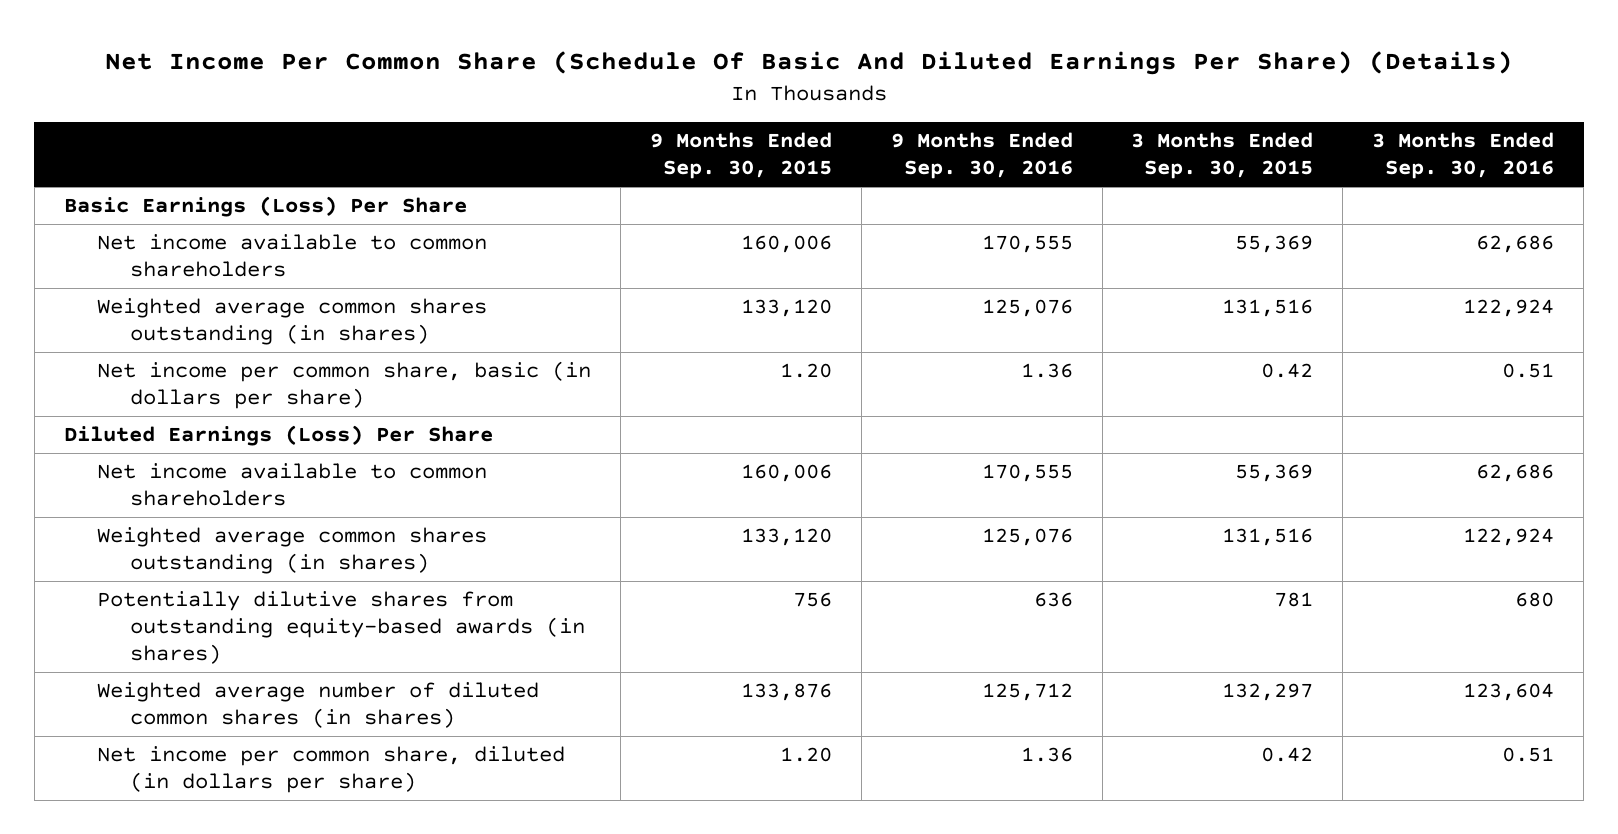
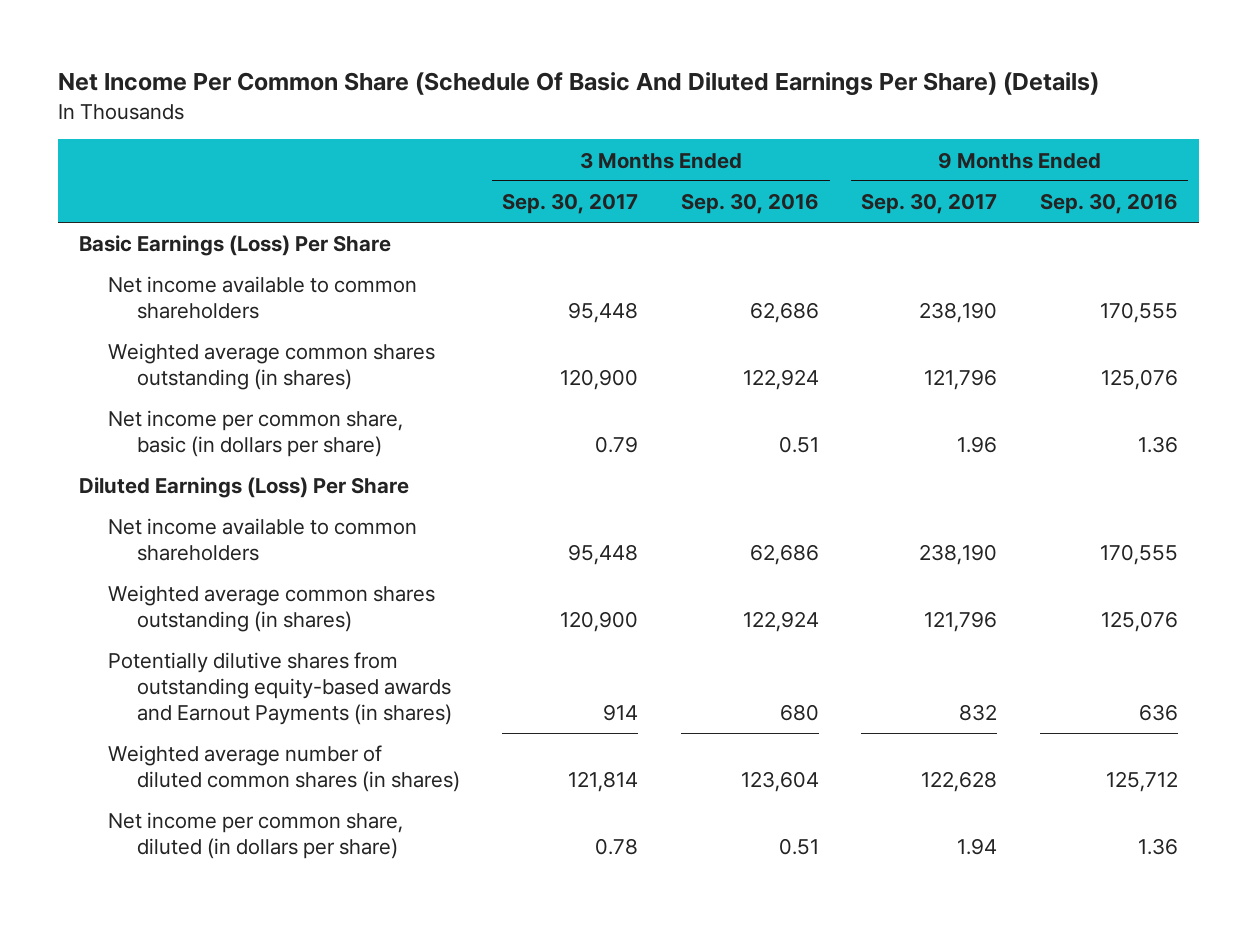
[649,132,832,180] 9 Months Ended Sep. 30, 2015 -> none
[1131,132,1314,180] 3 Months Ended Sep. 30, 2015 -> none
none -> [502,193,639,215] Sep. 30, 2017
none -> [861,193,998,215] Sep. 30, 2017
[96,591,585,664] Potentially dilutive shares from outstanding equity-based awards (in shares) -> [108,652,452,725] Potentially dilutive shares from outstanding equity-based awards and Earnout Payments (in shares)

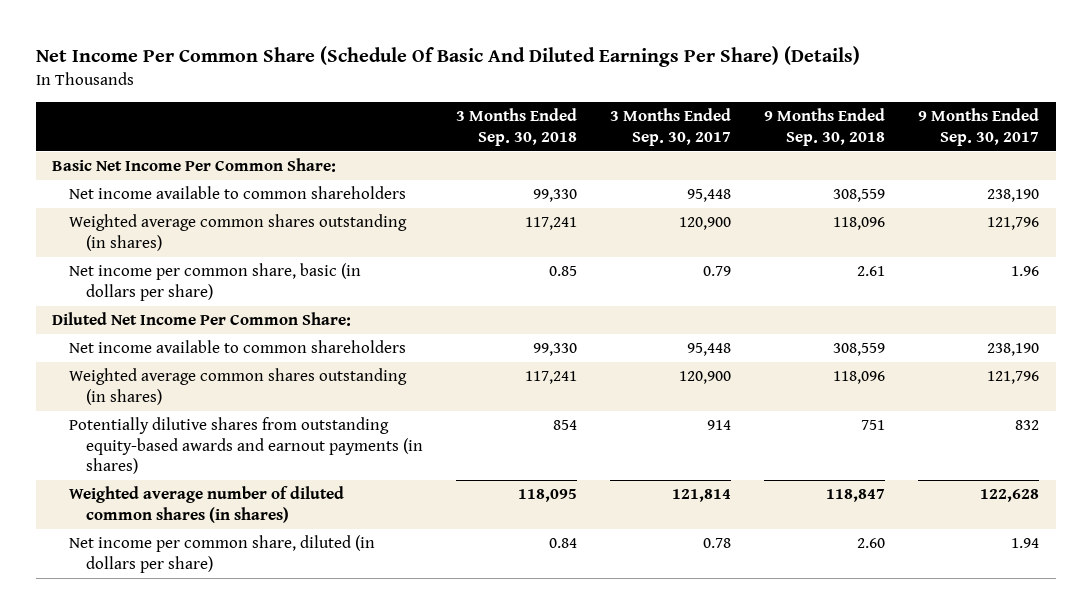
[680,193,819,215] Sep. 30, 2016 -> none
[1039,193,1178,215] Sep. 30, 2016 -> none
none -> [456,108,578,146] 3 Months Ended Sep. 30, 2018
none -> [764,108,886,146] 9 Months Ended Sep. 30, 2018
[79,235,392,257] Basic Earnings (Loss) Per Share -> [52,158,337,173] Basic Net Income Per Common Share:
[79,477,410,499] Diluted Earnings (Loss) Per Share -> [52,312,352,327] Diluted Net Income Per Common Share:
[108,652,452,725] Potentially dilutive shares from outstanding equity-based awards and Earnout Payments (in shares) -> [69,417,424,475] Potentially dilutive shares from outstanding equity-based awards and earnout payments (in shares)

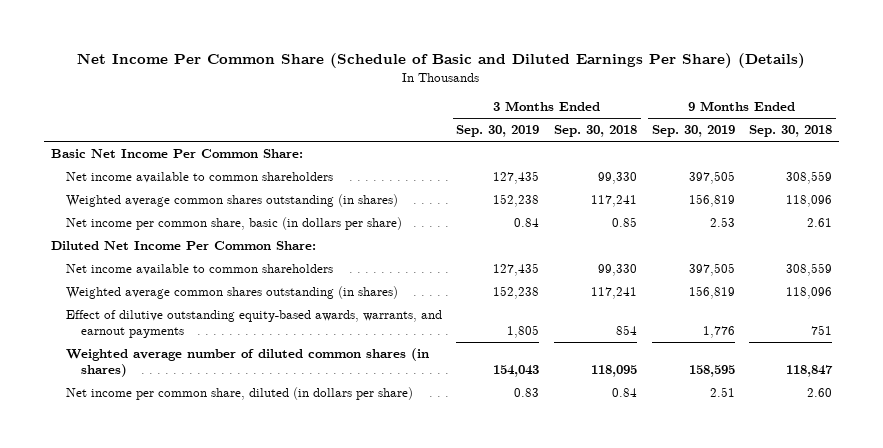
[35,46,860,68] Net Income Per Common Share (Schedule Of Basic And Diluted Earnings Per Share) (Details) -> [77,53,806,69] Net Income Per Common Share (Schedule of Basic and Diluted Earnings Per Share) (Details)
[610,108,732,146] 3 Months Ended Sep. 30, 2017 -> none
[918,108,1040,146] 9 Months Ended Sep. 30, 2017 -> none
none -> [456,125,540,138] Sep. 30, 2019
none -> [651,125,735,138] Sep. 30, 2019
[69,417,424,475] Potentially dilutive shares from outstanding equity-based awards and earnout payments (in shares) -> [65,310,442,339] Effect of dilutive outstanding equity-based awards, warrants, and earnout payments

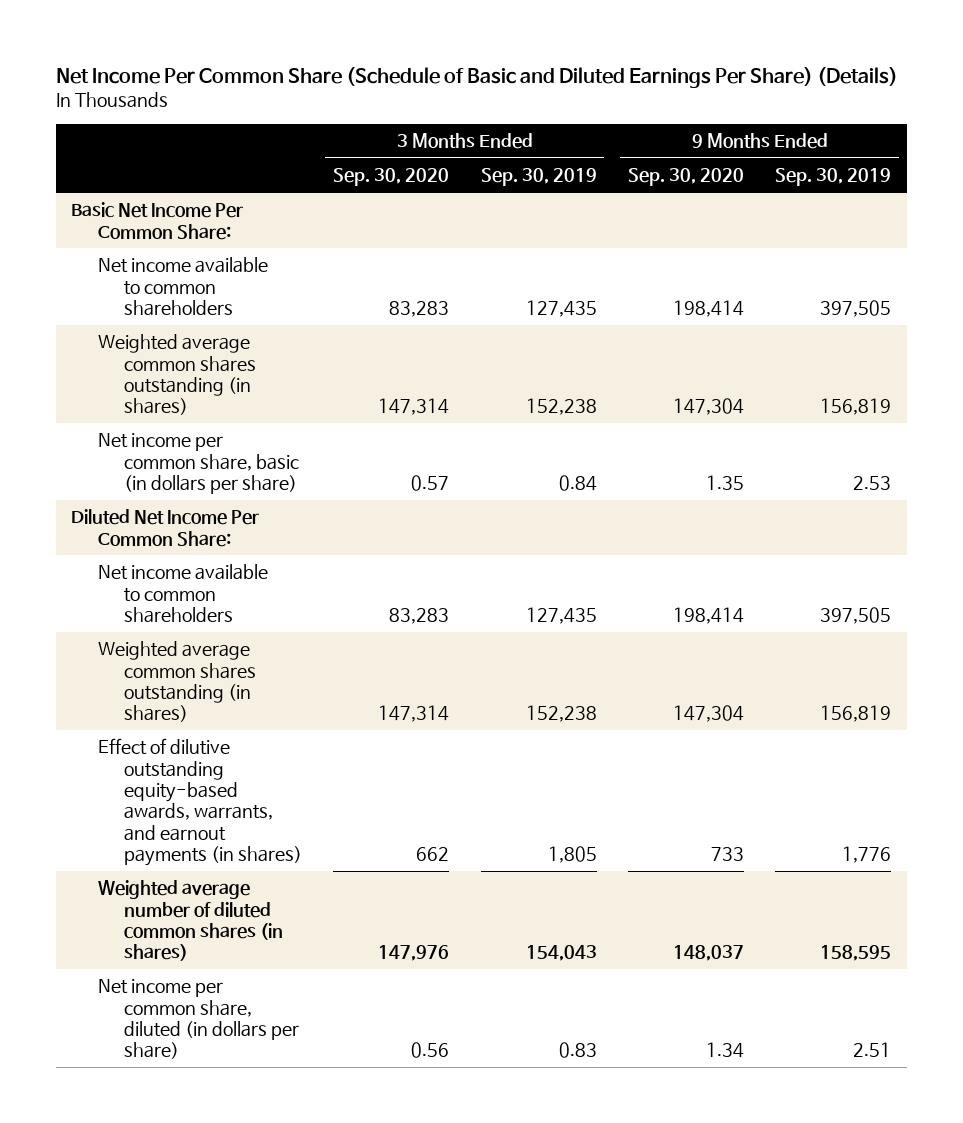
[553,125,637,138] Sep. 30, 2018 -> none
[749,125,833,138] Sep. 30, 2018 -> none
none -> [333,168,450,187] Sep. 30, 2020
none -> [628,168,745,187] Sep. 30, 2020
[65,310,442,339] Effect of dilutive outstanding equity-based awards, warrants, and earnout payments -> [97,738,302,867] Effect of dilutive outstanding equity-based awards, warrants, and earnout payments (in shares)

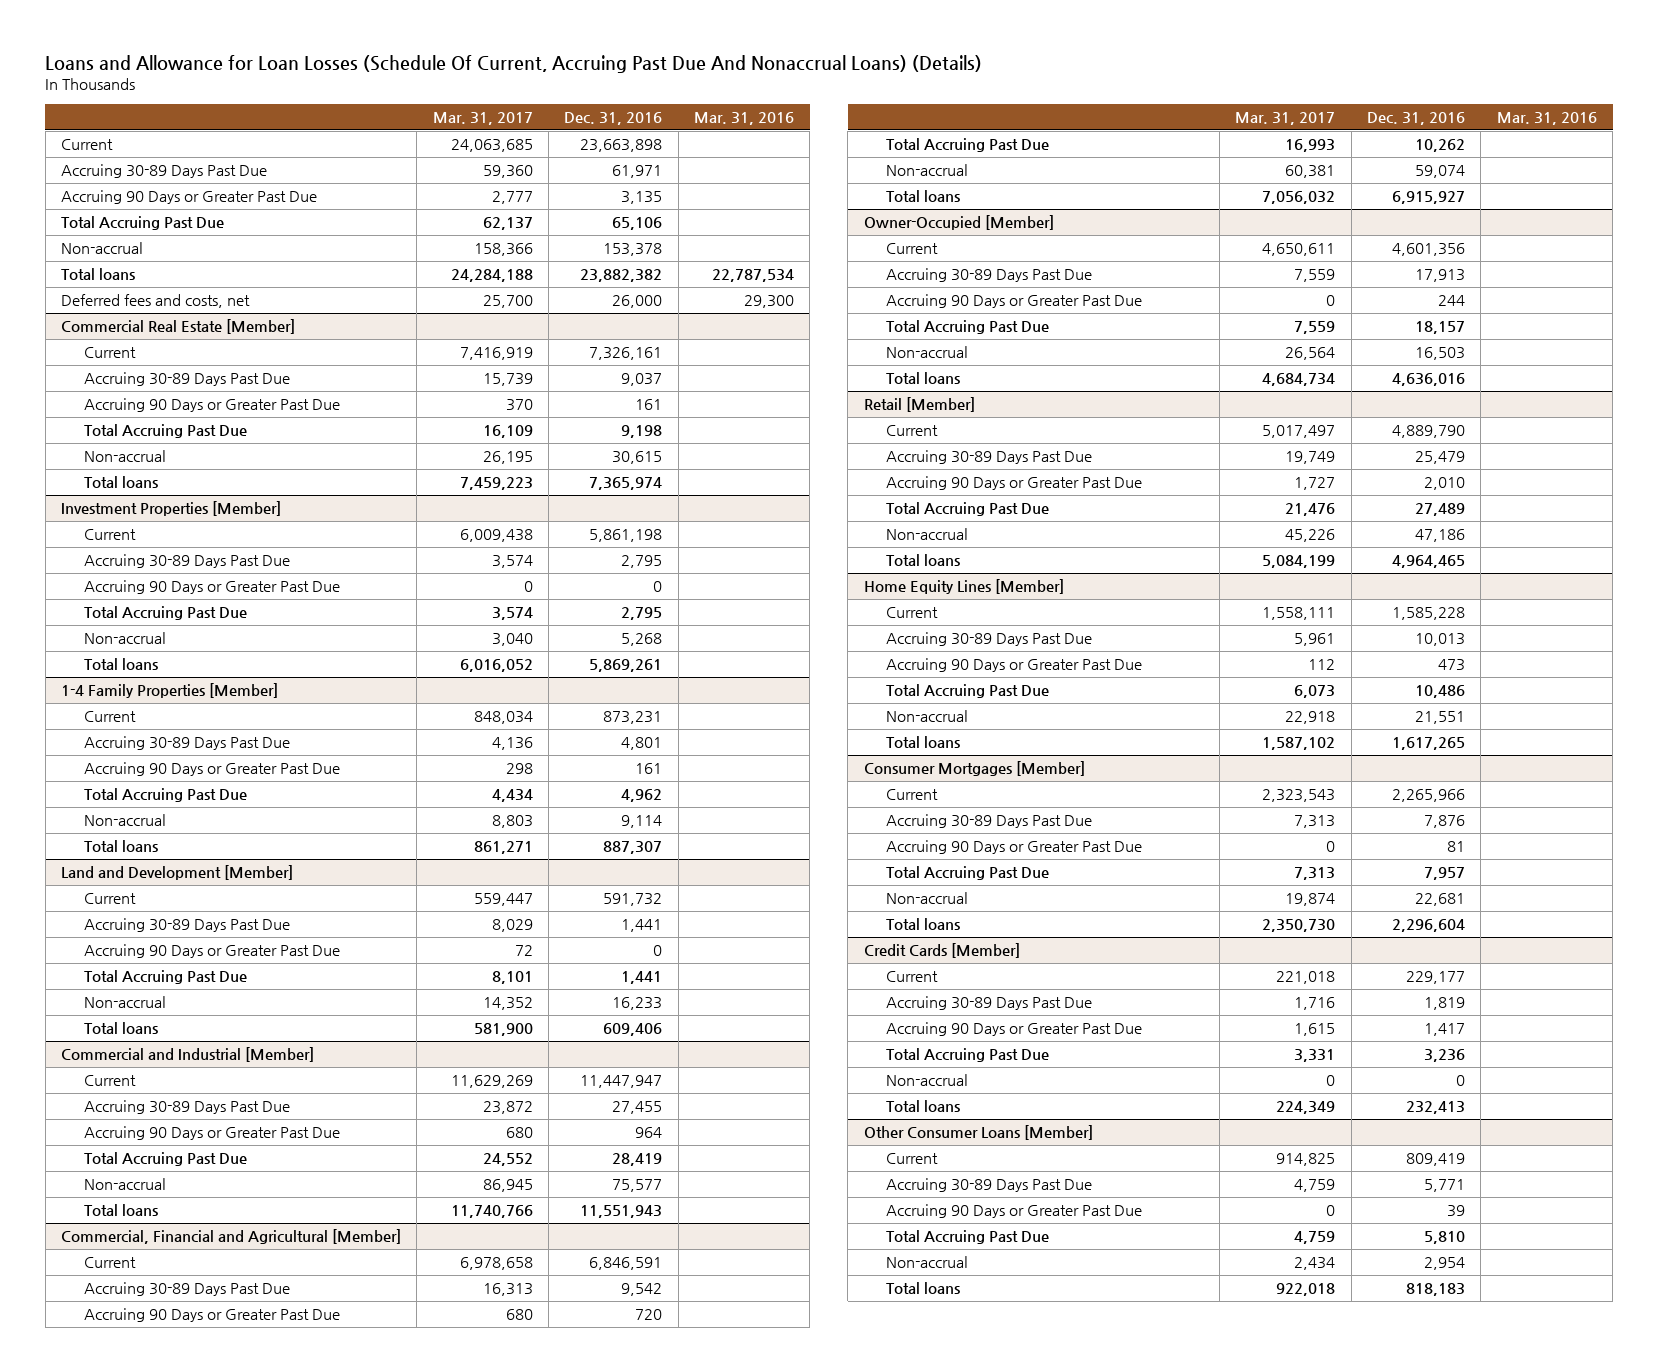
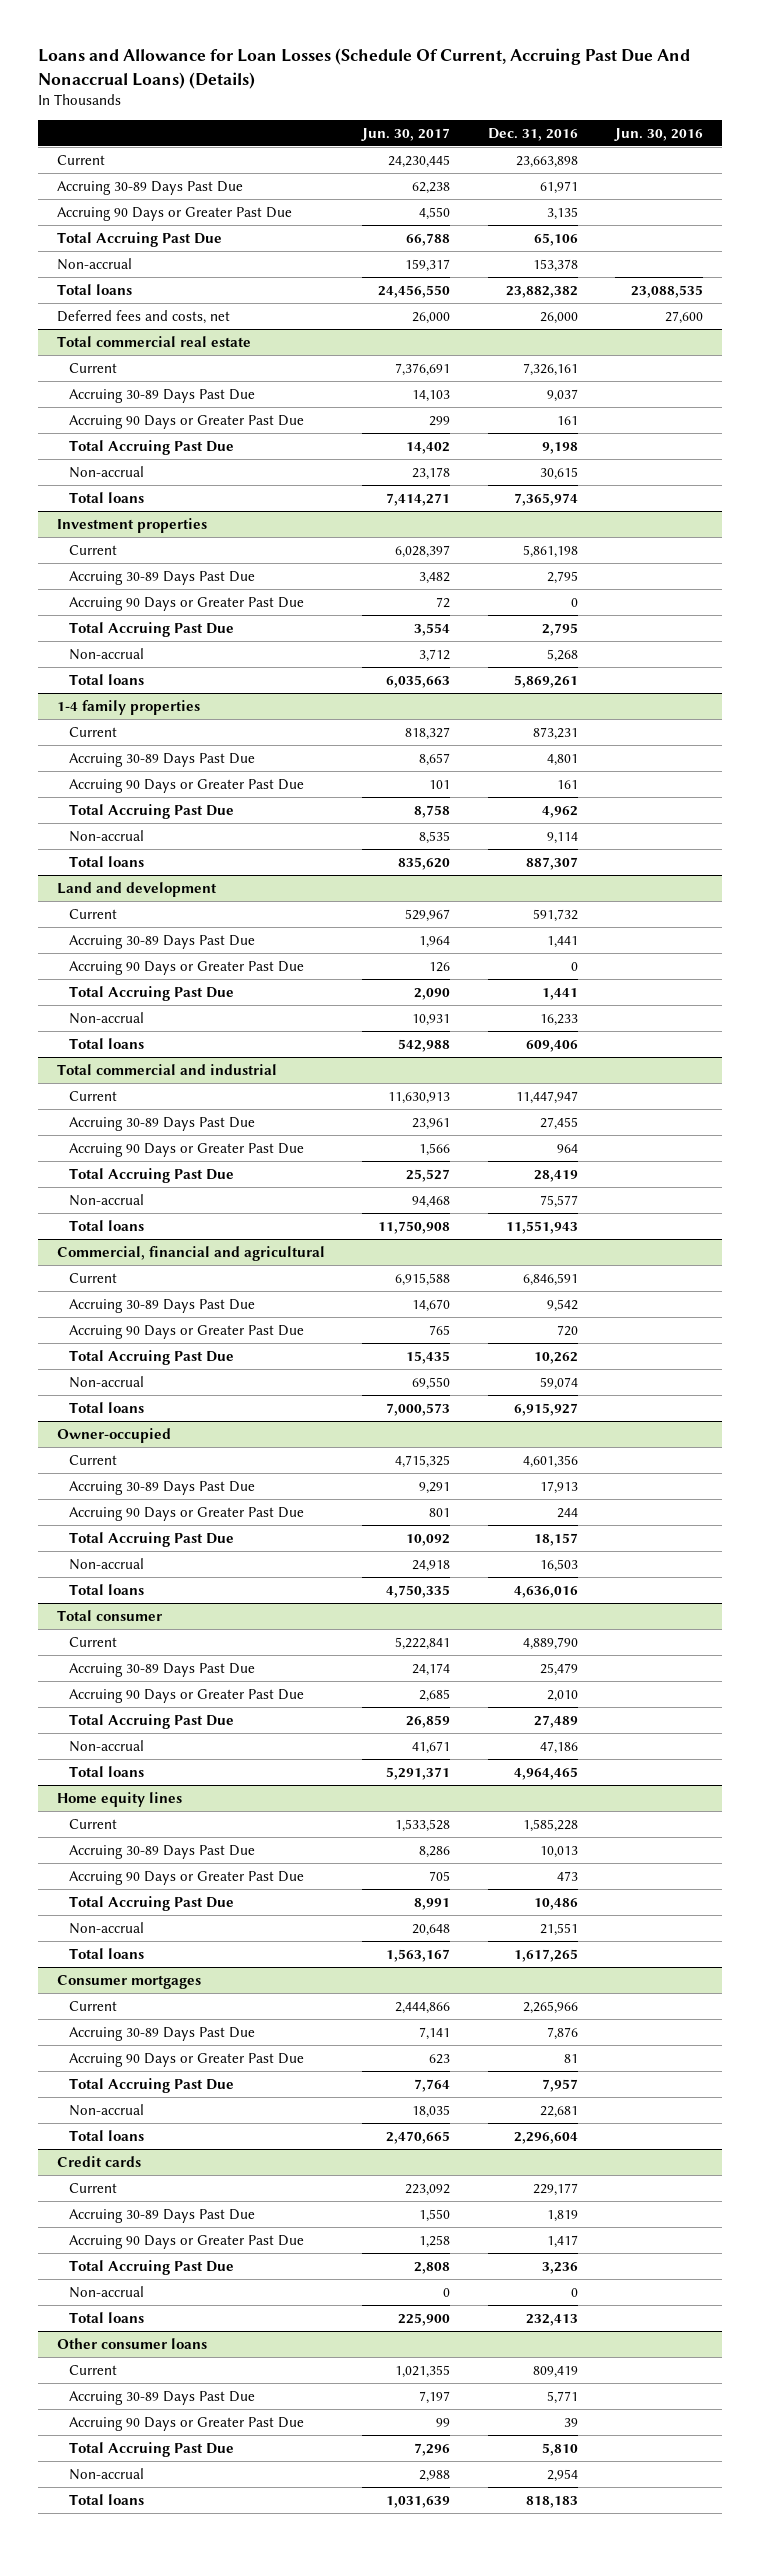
[432,112,533,126] Mar. 31, 2017 -> none
[694,112,795,126] Mar. 31, 2016 -> none
none -> [361,127,451,141] Jun. 30, 2017
none -> [614,127,704,141] Jun. 30, 2016
[60,319,295,335] Commercial Real Estate [Member] -> [56,335,251,347] Total commercial real estate
[60,501,281,517] Investment Properties [Member] -> [56,517,207,533] Investment properties
[60,683,278,699] 1-4 Family Properties [Member] -> [56,699,200,715] 1-4 family properties
[60,865,293,881] Land and Development [Member] -> [56,881,217,897] Land and development
[60,1047,314,1063] Commercial and Industrial [Member] -> [56,1063,277,1075] Total commercial and industrial
[60,1229,401,1245] Commercial, Financial and Agricultural [Member] -> [56,1245,325,1261] Commercial, financial and agricultural
[863,215,1054,231] Owner-Occupied [Member] -> [56,1427,171,1443] Owner-occupied
[863,397,975,413] Retail [Member] -> [56,1609,162,1621] Total consumer
[863,579,1064,595] Home Equity Lines [Member] -> [56,1791,182,1807] Home equity lines
[863,761,1085,777] Consumer Mortgages [Member] -> [56,1974,201,1989] Consumer mortgages
[863,943,1020,959] Credit Cards [Member] -> [56,2155,141,2167] Credit cards
[863,1125,1093,1141] Other Consumer Loans [Member] -> [56,2337,207,2349] Other consumer loans

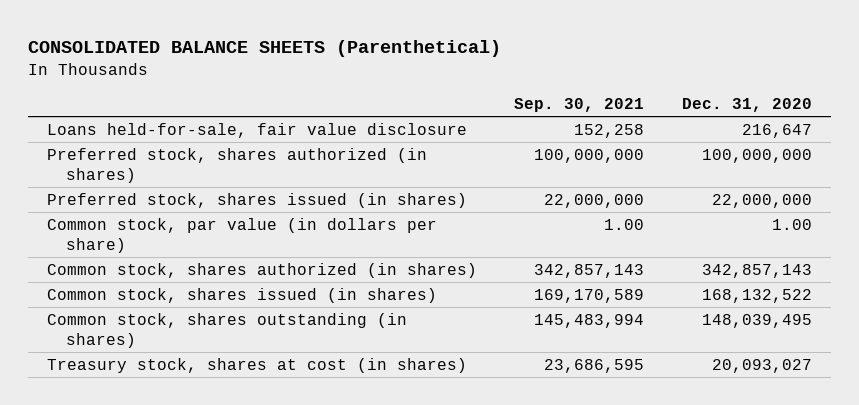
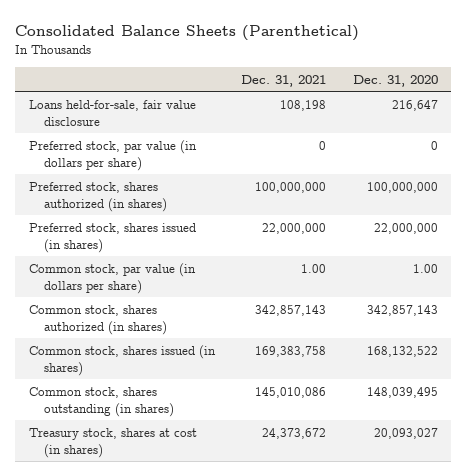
[27,39,501,57] CONSOLIDATED BALANCE SHEETS (Parenthetical) -> [15,25,360,42] Consolidated Balance Sheets (Parenthetical)
[514,98,645,113] Sep. 30, 2021 -> none
none -> [241,74,327,87] Dec. 31, 2021
none -> [28,139,197,171] Preferred stock, par value (in dollars per share)

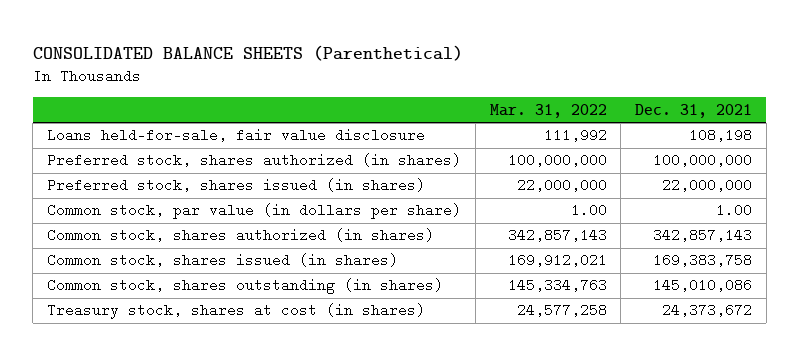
[15,25,360,42] Consolidated Balance Sheets (Parenthetical) -> [32,44,463,61] CONSOLIDATED BALANCE SHEETS (Parenthetical)
[352,74,438,87] Dec. 31, 2020 -> none
none -> [489,103,607,118] Mar. 31, 2022
[28,139,197,171] Preferred stock, par value (in dollars per share) -> none

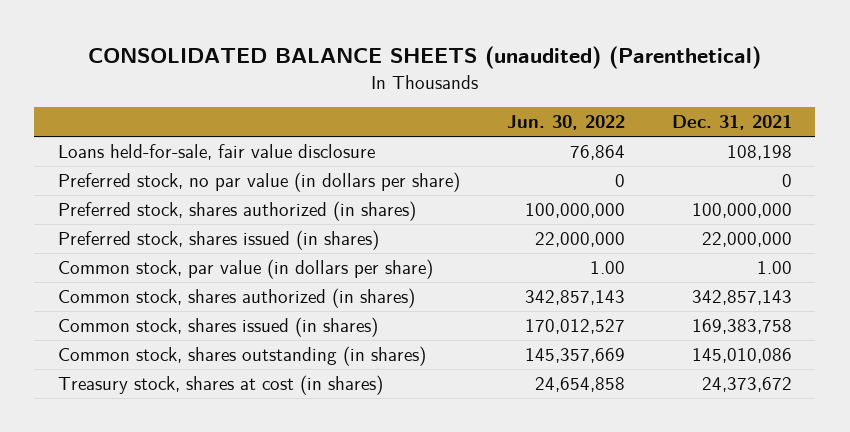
[32,44,463,61] CONSOLIDATED BALANCE SHEETS (Parenthetical) -> [87,46,761,70] CONSOLIDATED BALANCE SHEETS (unaudited) (Parenthetical)
[489,103,607,118] Mar. 31, 2022 -> none
none -> [506,115,625,131] Jun. 30, 2022
none -> [57,171,460,192] Preferred stock, no par value (in dollars per share)

